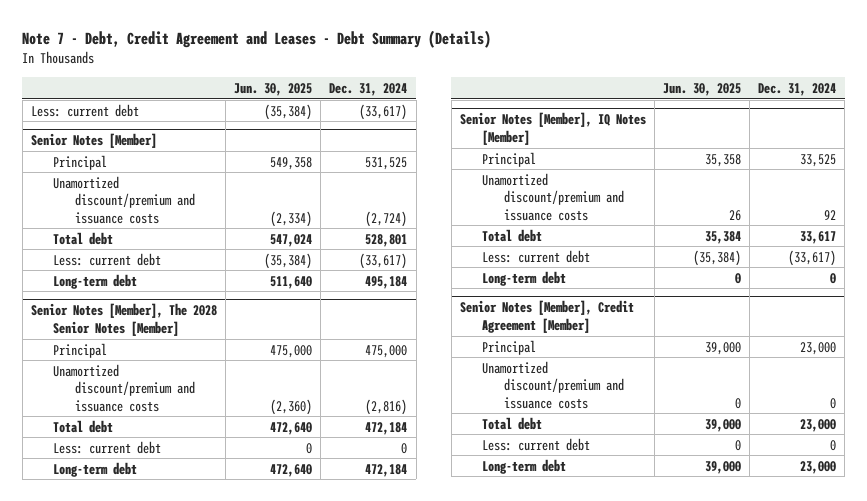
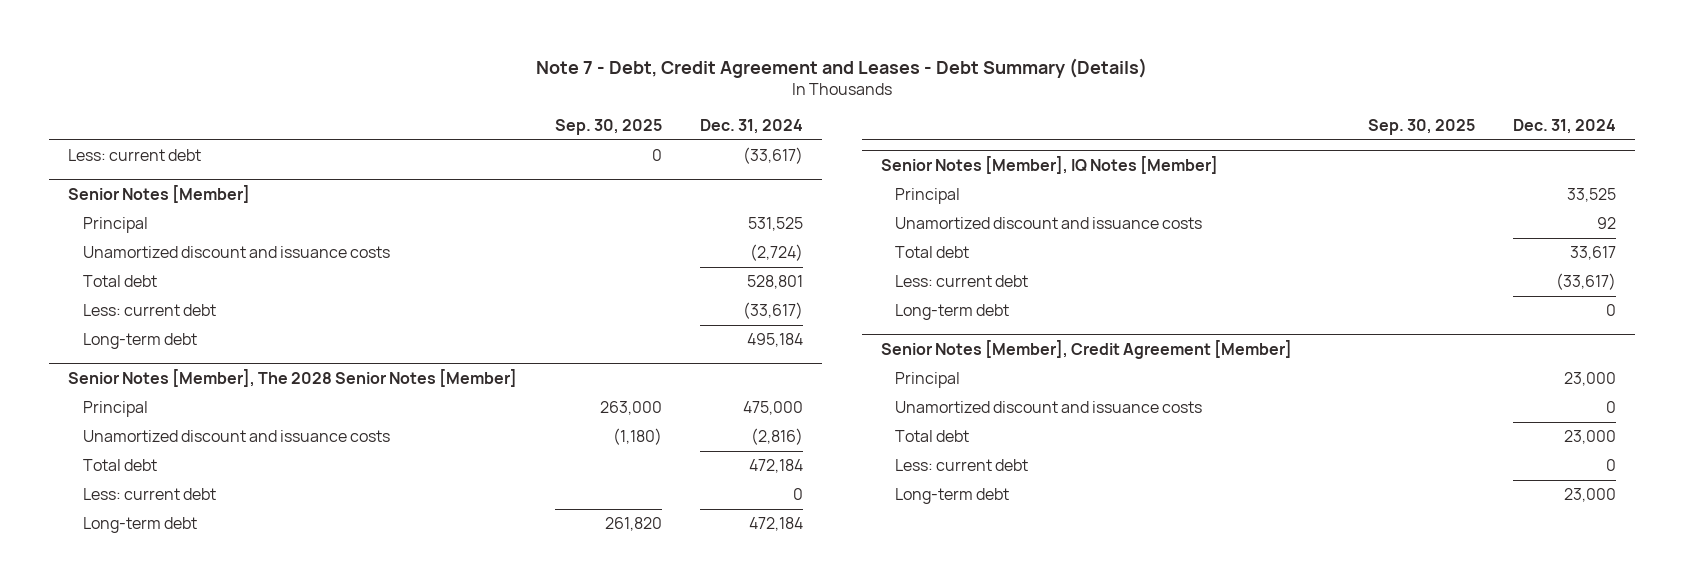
[234,83,313,97] Jun. 30, 2025 -> none
none -> [555,119,663,136] Sep. 30, 2025
[52,175,195,224] Unamortized discount/premium and issuance costs -> [82,246,390,259] Unamortized discount and issuance costs
[52,363,195,412] Unamortized discount/premium and issuance costs -> [82,430,390,443] Unamortized discount and issuance costs
[481,172,624,221] Unamortized discount/premium and issuance costs -> [895,217,1203,230] Unamortized discount and issuance costs
[481,360,624,409] Unamortized discount/premium and issuance costs -> [895,401,1203,414] Unamortized discount and issuance costs

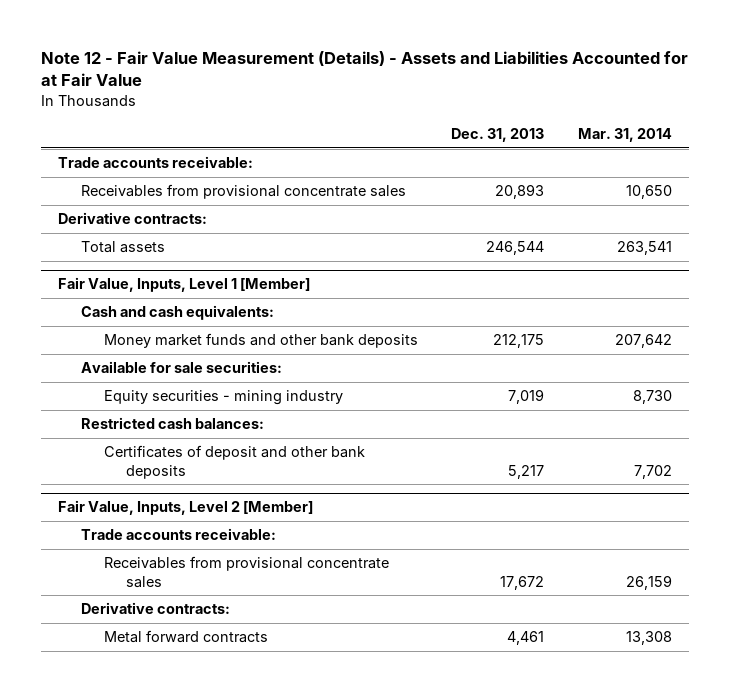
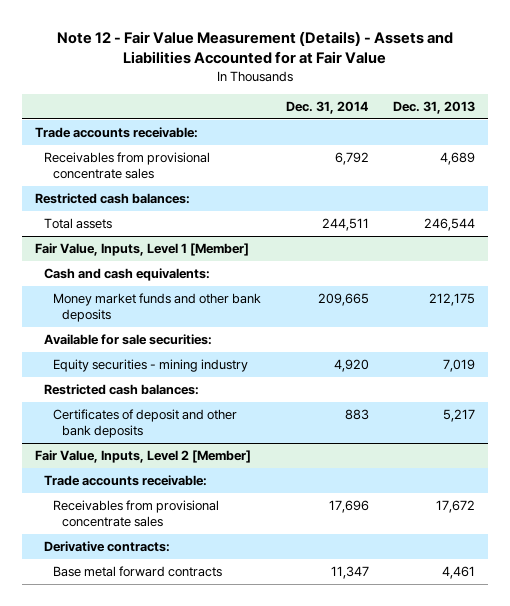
[578,128,673,143] Mar. 31, 2014 -> none
none -> [285,100,369,114] Dec. 31, 2014
[58,212,208,225] Derivative contracts: -> none
[495,184,545,200] 20,893 -> [440,152,476,166] 4,689
none -> [34,193,190,205] Restricted cash balances:
[103,630,268,644] Metal forward contracts -> [53,566,223,578] Base metal forward contracts

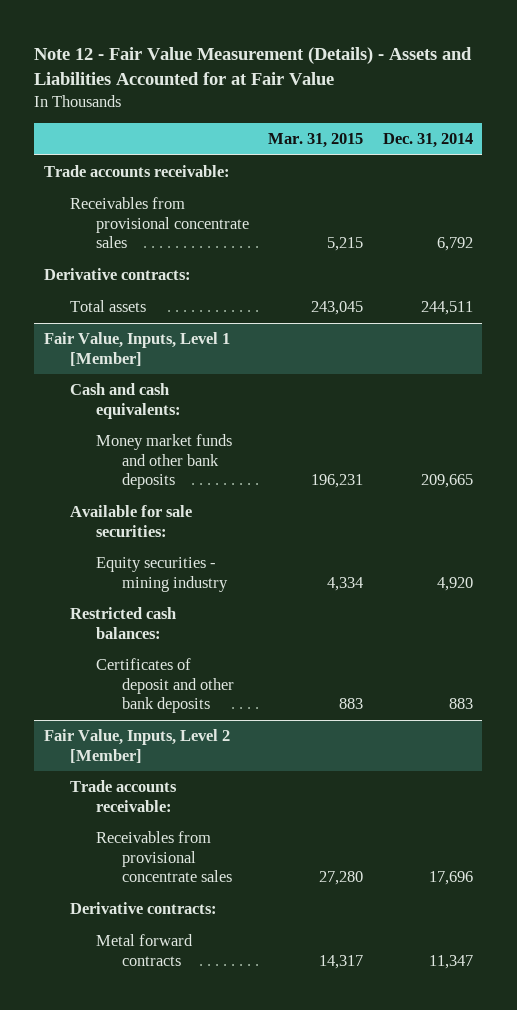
[393,100,476,114] Dec. 31, 2013 -> none
none -> [268,133,364,149] Mar. 31, 2015
[34,193,190,205] Restricted cash balances: -> none
none -> [43,268,191,281] Derivative contracts:
[53,566,223,578] Base metal forward contracts -> [95,934,193,966] Metal forward contracts

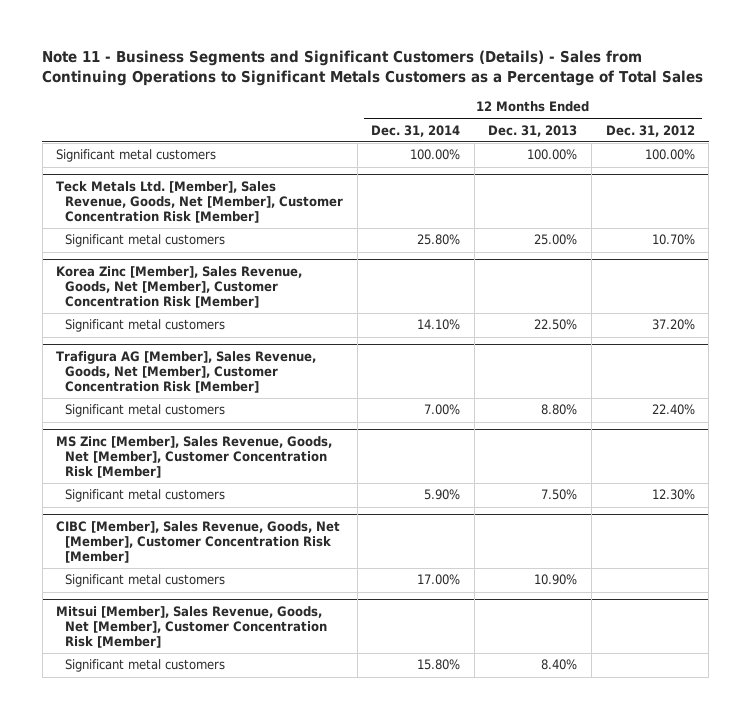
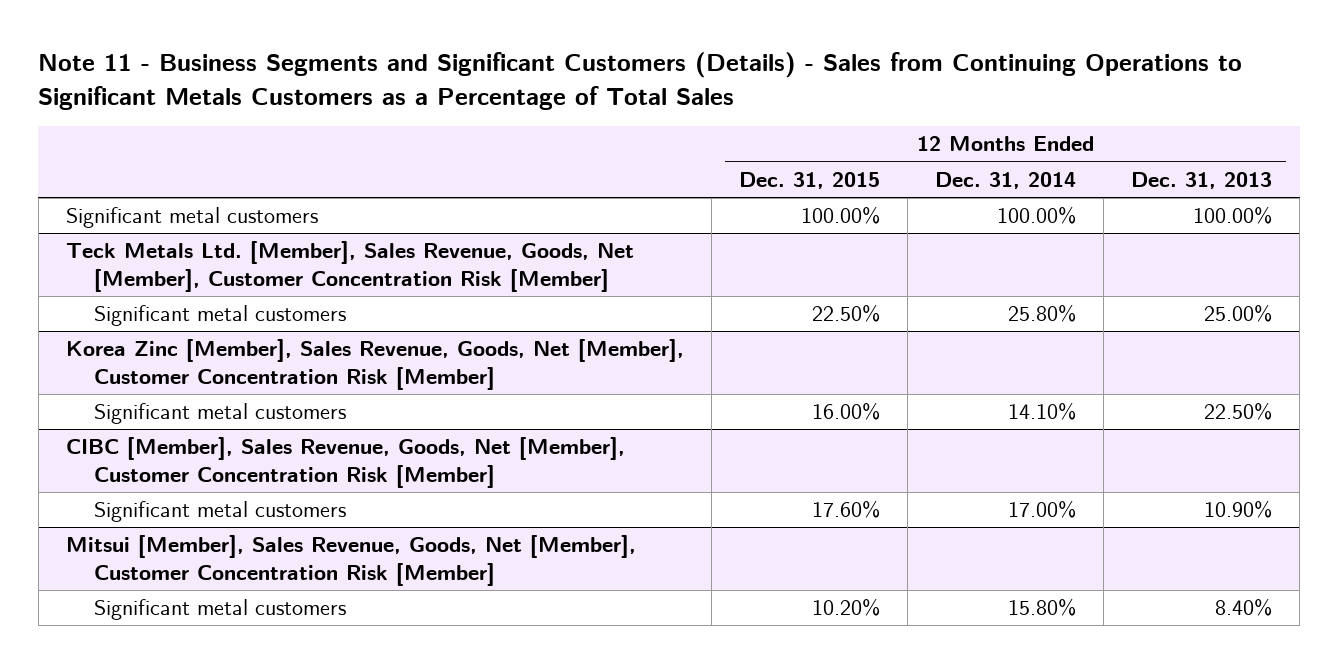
[605,124,695,137] Dec. 31, 2012 -> none
none -> [738,171,880,189] Dec. 31, 2015
[56,350,317,394] Trafigura AG [Member], Sales Revenue, Goods, Net [Member], Customer Concentration Risk [Member] -> none
[65,404,226,418] Significant metal customers -> none
[56,435,333,479] MS Zinc [Member], Sales Revenue, Goods, Net [Member], Customer Concentration Risk [Member] -> none
[65,489,226,503] Significant metal customers -> none

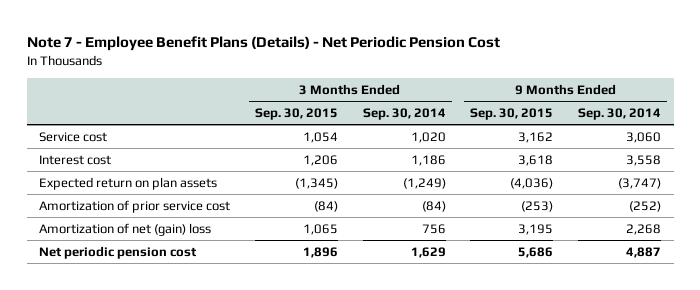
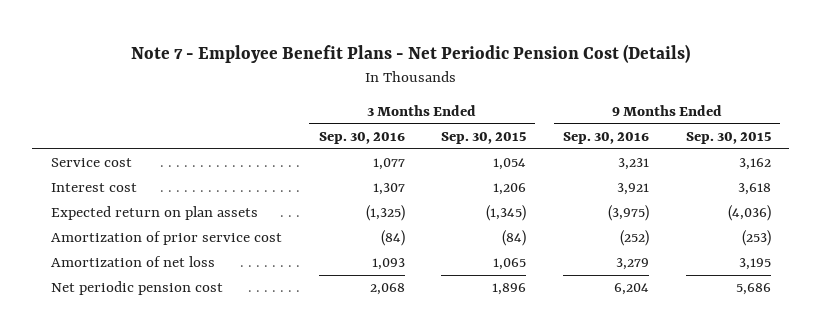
[26,36,500,52] Note 7 - Employee Benefit Plans (Details) - Net Periodic Pension Cost -> [130,43,690,63] Note 7 - Employee Benefit Plans - Net Periodic Pension Cost (Details)
[362,108,446,121] Sep. 30, 2014 -> none
[578,108,662,121] Sep. 30, 2014 -> none
none -> [318,131,405,144] Sep. 30, 2016
none -> [562,131,649,144] Sep. 30, 2016
[39,222,212,236] Amortization of net (gain) loss -> [50,256,215,268] Amortization of net loss

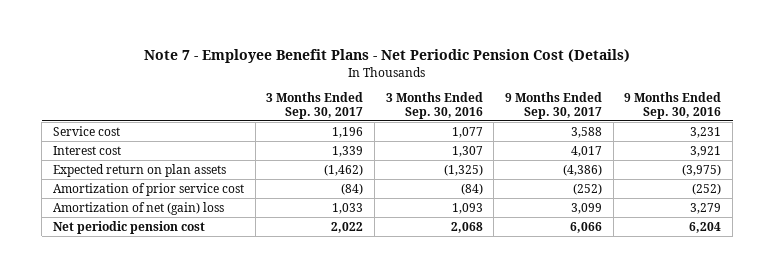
[441,131,527,144] Sep. 30, 2015 -> none
[685,131,771,144] Sep. 30, 2015 -> none
none -> [266,92,364,119] 3 Months Ended Sep. 30, 2017
none -> [505,92,603,119] 9 Months Ended Sep. 30, 2017
[50,256,215,268] Amortization of net loss -> [52,201,224,215] Amortization of net (gain) loss

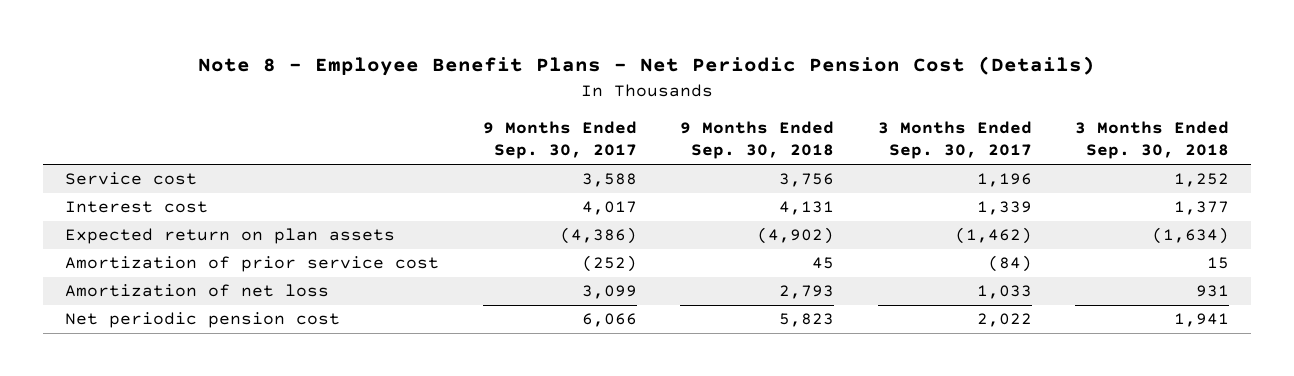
[144,49,631,64] Note 7 - Employee Benefit Plans - Net Periodic Pension Cost (Details) -> [198,56,1096,77] Note 8 - Employee Benefit Plans - Net Periodic Pension Cost (Details)
[385,92,483,119] 3 Months Ended Sep. 30, 2016 -> none
[624,92,722,119] 9 Months Ended Sep. 30, 2016 -> none
none -> [680,121,835,160] 9 Months Ended Sep. 30, 2018
none -> [1075,121,1230,160] 3 Months Ended Sep. 30, 2018
[52,201,224,215] Amortization of net (gain) loss -> [64,284,329,298] Amortization of net loss

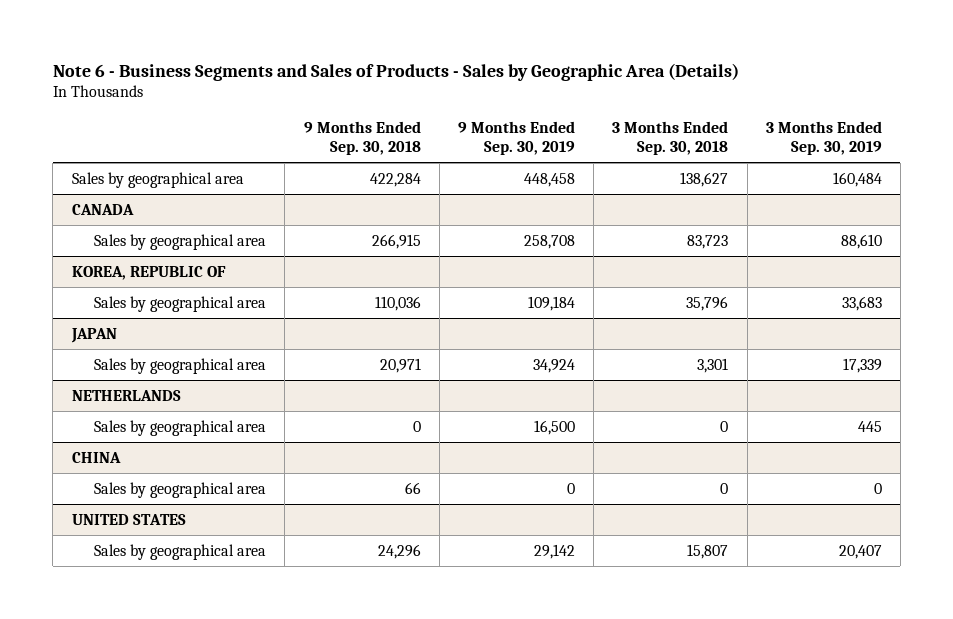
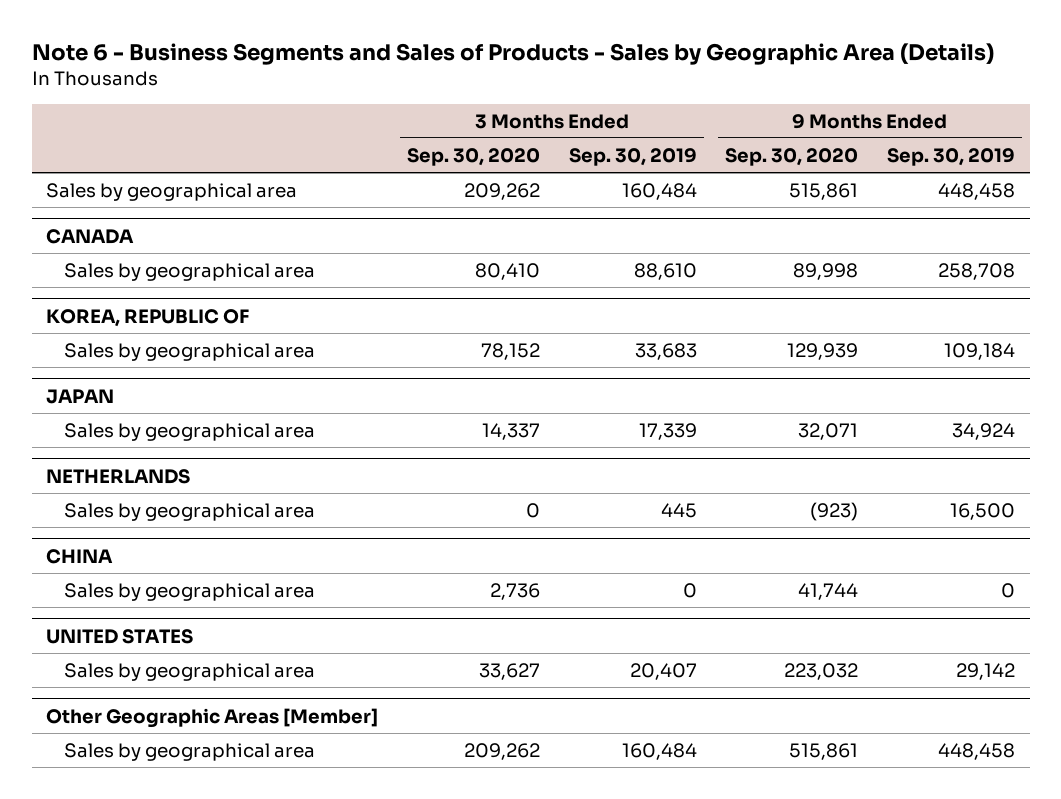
[303,121,421,155] 9 Months Ended Sep. 30, 2018 -> none
[612,121,729,155] 3 Months Ended Sep. 30, 2018 -> none
none -> [406,147,540,166] Sep. 30, 2020
none -> [725,147,859,166] Sep. 30, 2020
none -> [46,707,379,728] Other Geographic Areas [Member]
none -> [63,742,315,761] Sales by geographical area

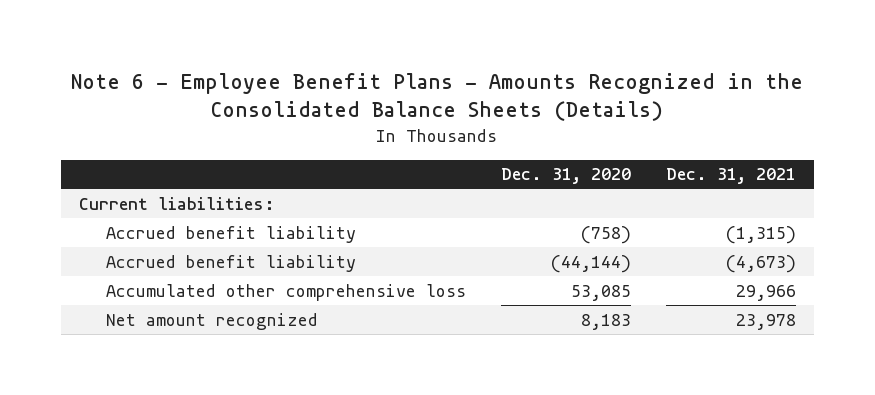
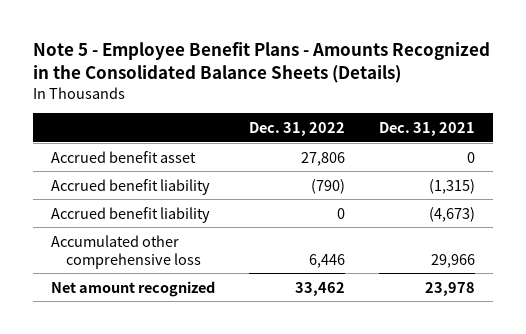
[71,73,804,122] Note 6 - Employee Benefit Plans - Amounts Recognized in the Consolidated Balance Sheets (Details) -> [33,42,491,83] Note 5 - Employee Benefit Plans - Amounts Recognized in the Consolidated Balance Sheets (Details)
[501,168,632,185] Dec. 31, 2020 -> none
none -> [249,121,346,136] Dec. 31, 2022
[78,196,275,210] Current liabilities: -> none
none -> [50,150,196,163] Accrued benefit asset

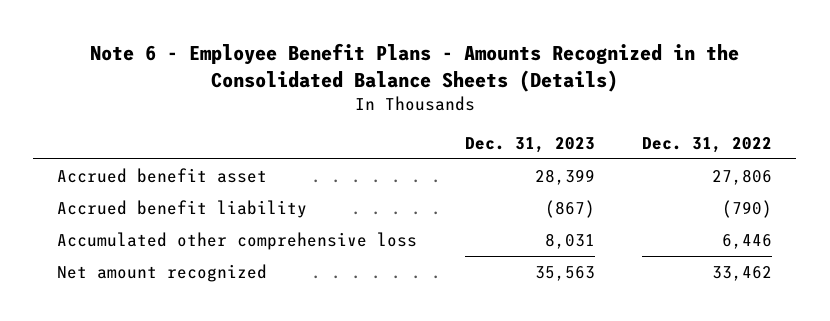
[33,42,491,83] Note 5 - Employee Benefit Plans - Amounts Recognized in the Consolidated Balance Sheets (Details) -> [89,43,739,92] Note 6 - Employee Benefit Plans - Amounts Recognized in the Consolidated Balance Sheets (Details)
[379,121,476,136] Dec. 31, 2021 -> none
none -> [464,137,595,154] Dec. 31, 2023
[50,206,210,223] Accrued benefit liability -> none

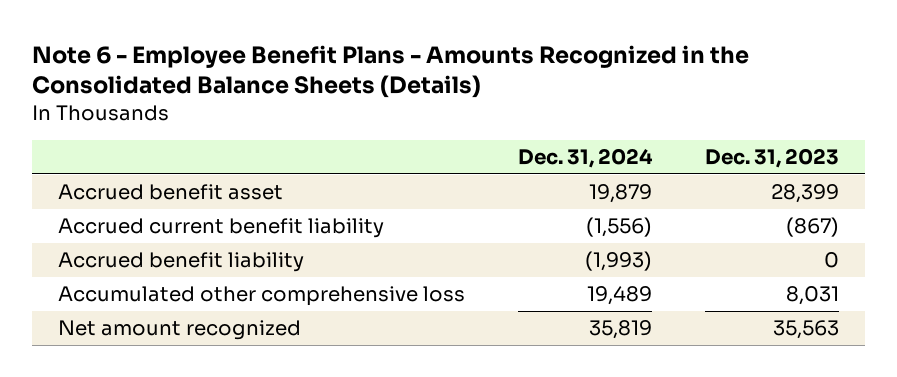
[642,137,773,154] Dec. 31, 2022 -> none
none -> [518,147,654,168] Dec. 31, 2024
none -> [58,218,385,239] Accrued current benefit liability
[544,199,595,218] (867) -> [823,252,839,269] 0

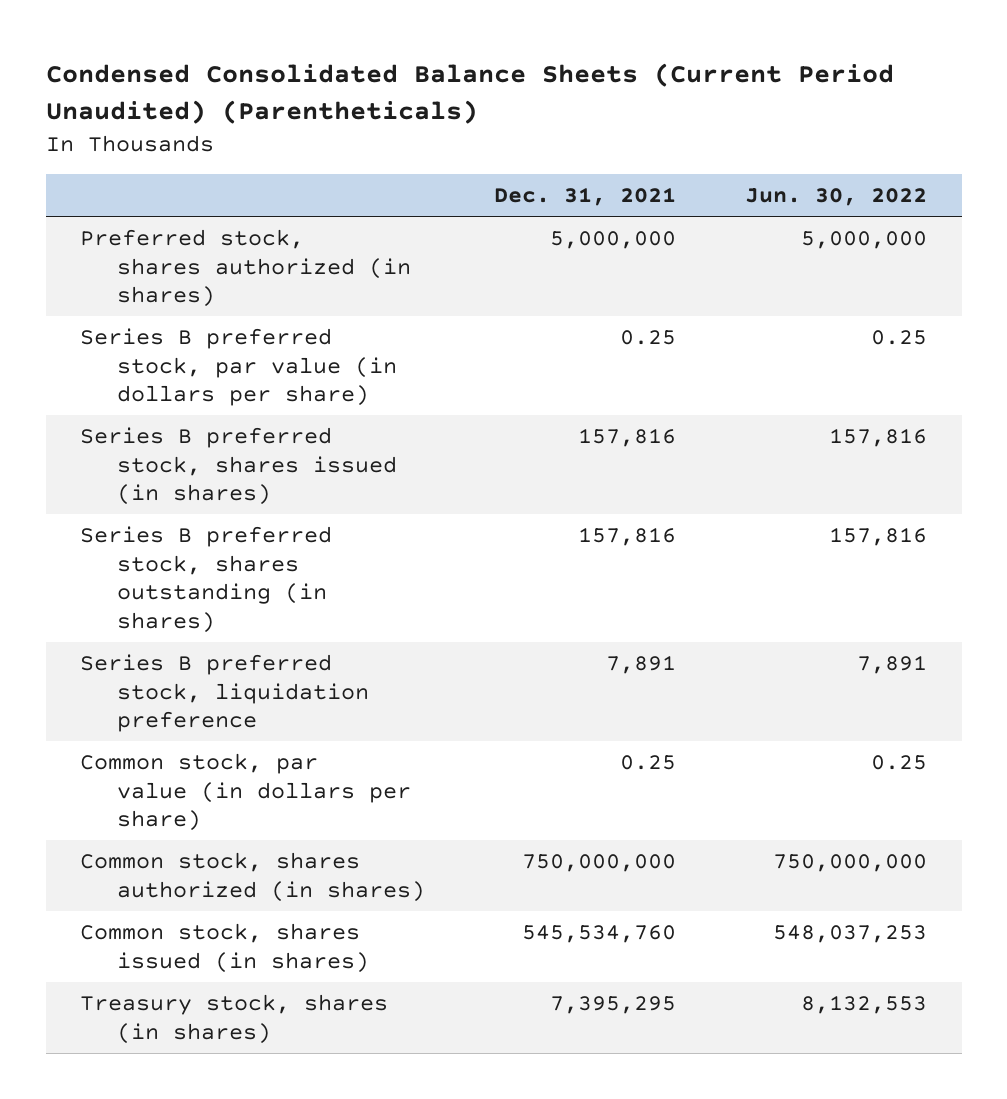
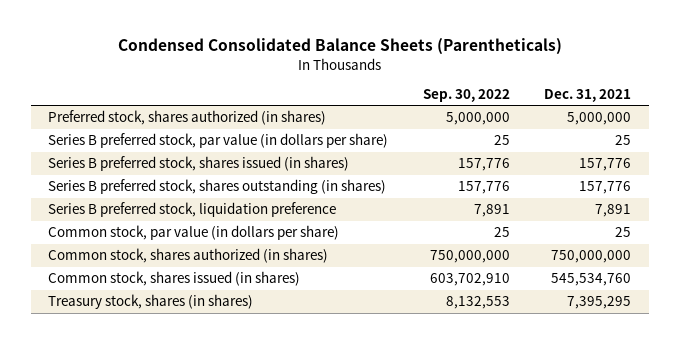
[45,63,894,124] Condensed Consolidated Balance Sheets (Current Period Unaudited) (Parentheticals) -> [117,38,562,56] Condensed Consolidated Balance Sheets (Parentheticals)
[745,188,928,207] Jun. 30, 2022 -> none
none -> [422,89,510,103] Sep. 30, 2022
[620,329,677,345] 0.25 -> [615,135,632,146] 25
[578,427,677,447] 157,816 -> [579,158,632,172] 157,776
[578,526,677,546] 157,816 -> [579,181,632,195] 157,776
[620,754,677,770] 0.25 -> [615,227,632,238] 25

